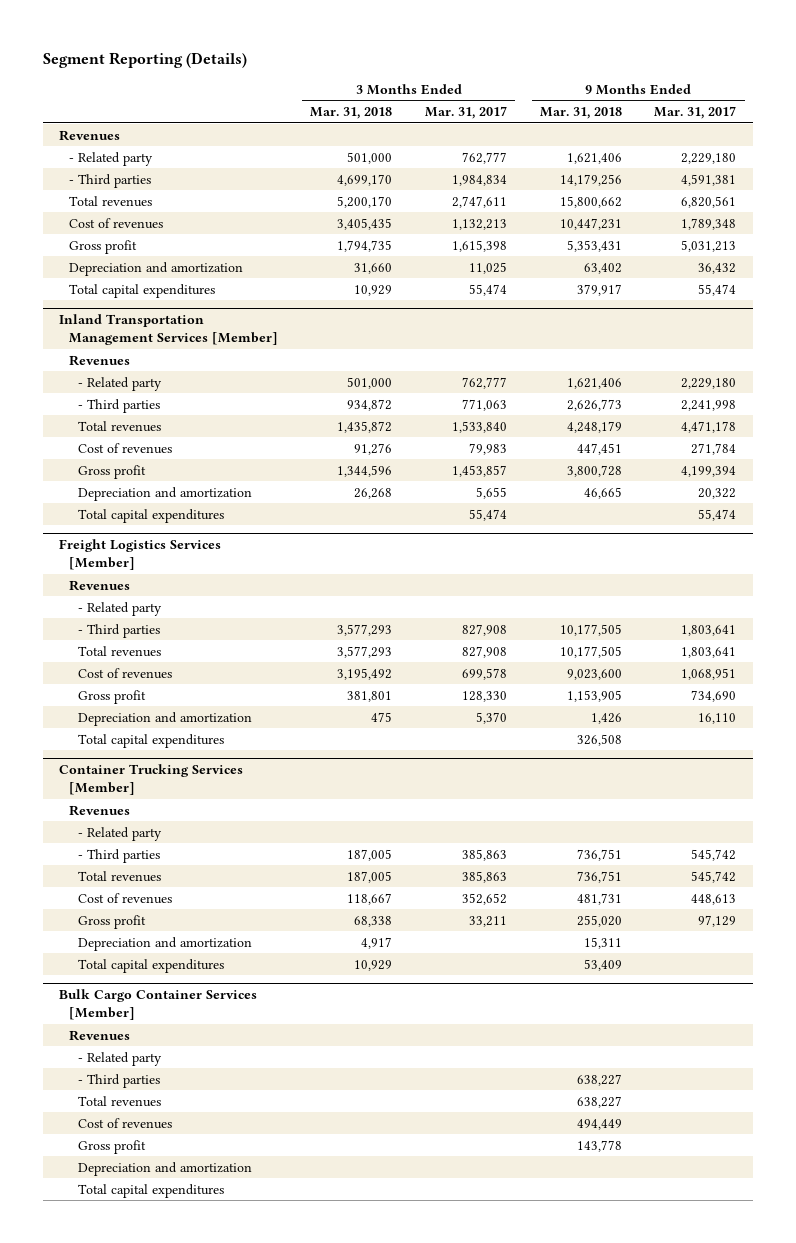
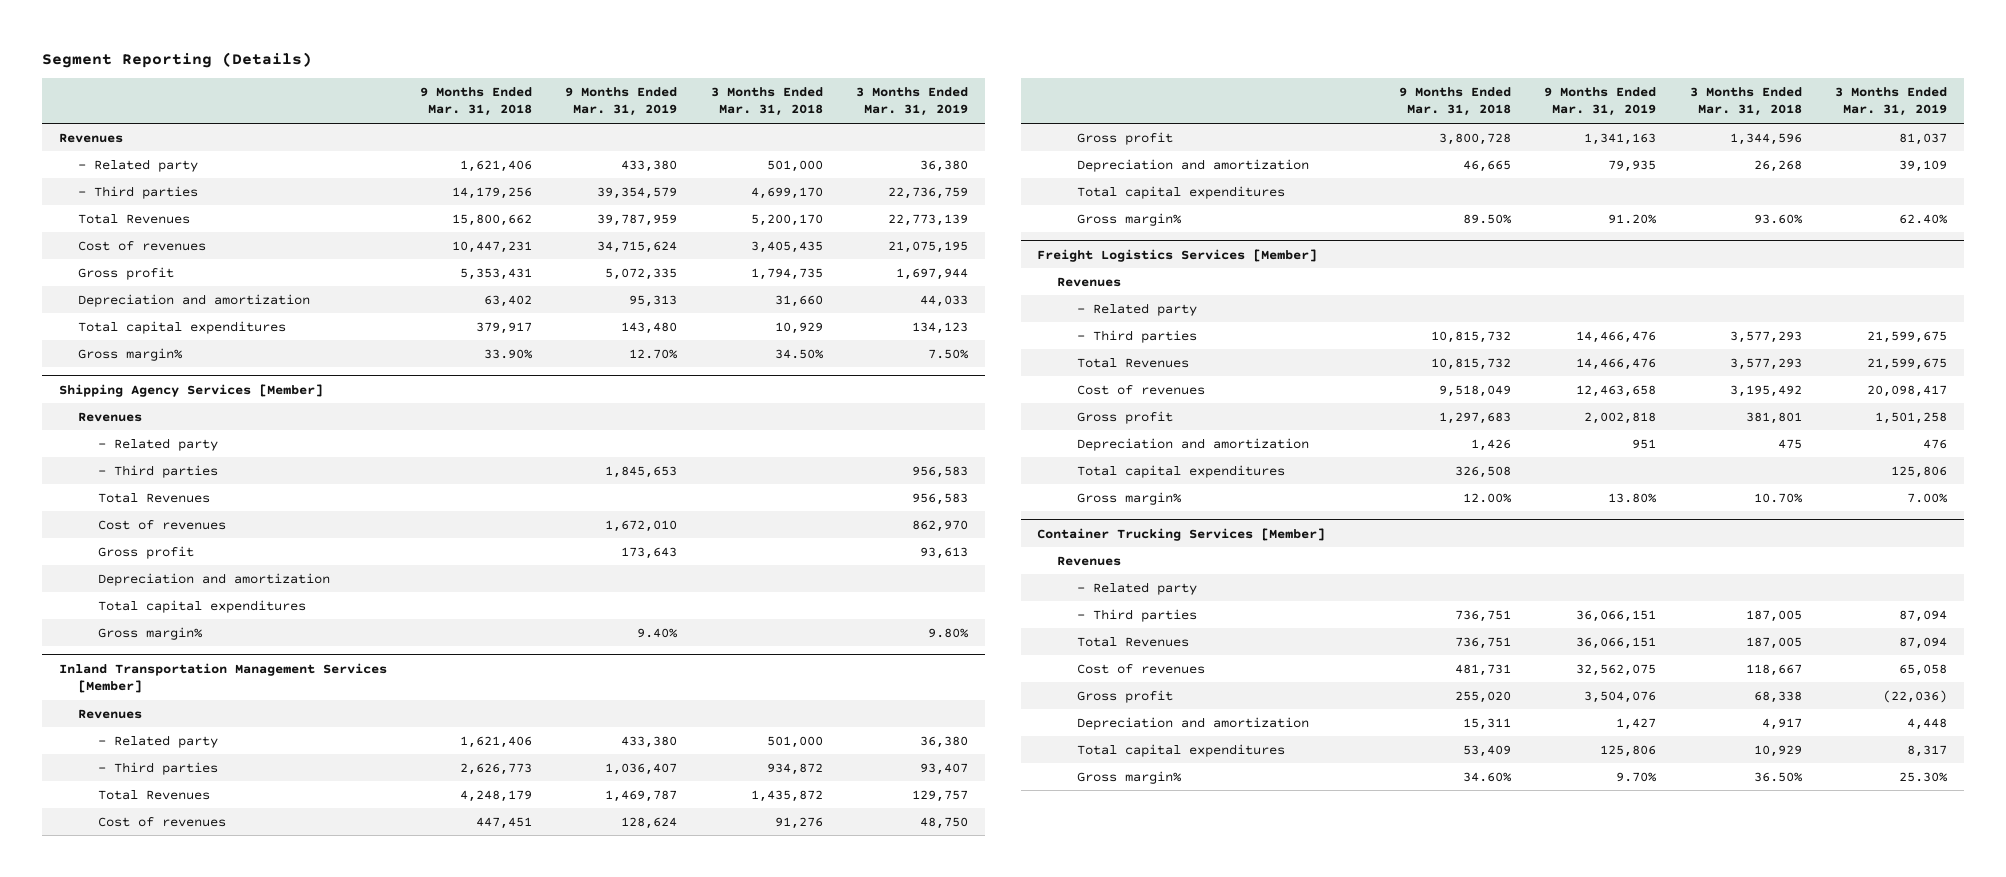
[425,106,508,120] Mar. 31, 2017 -> none
[654,106,737,120] Mar. 31, 2017 -> none
none -> [565,86,678,117] 9 Months Ended Mar. 31, 2019
none -> [856,86,969,117] 3 Months Ended Mar. 31, 2019
[68,195,152,207] Total revenues -> [78,213,191,224] Total Revenues
none -> [78,347,184,361] Gross margin%
none -> [58,383,323,397] Shipping Agency Services [Member]
none -> [78,411,143,422] Revenues
none -> [98,437,219,451] - Related party
none -> [98,464,219,478] - Third parties
none -> [98,492,211,503] Total Revenues
none -> [98,519,227,530] Cost of revenues
none -> [98,545,195,559] Gross profit
none -> [98,572,331,586] Depreciation and amortization
none -> [98,599,307,613] Total capital expenditures
none -> [98,626,204,640] Gross margin%
[78,420,162,432] Total revenues -> [98,789,211,800] Total Revenues
none -> [1077,212,1183,226] Gross margin%
[559,623,622,636] 10,177,505 -> [1430,330,1511,343] 10,815,732
[78,645,162,657] Total revenues -> [1077,357,1190,368] Total Revenues
[559,645,622,658] 10,177,505 -> [1430,357,1511,370] 10,815,732
[566,668,622,680] 9,023,600 -> [1438,384,1511,397] 9,518,049
[566,689,622,702] 1,153,905 -> [1438,411,1511,424] 1,297,683
none -> [1077,491,1183,505] Gross margin%
[78,870,162,882] Total revenues -> [1077,636,1190,647] Total Revenues
[59,989,258,1020] Bulk Cargo Container Services [Member] -> none
[68,1029,130,1041] Revenues -> none
[78,1051,163,1066] - Related party -> none
[78,1073,161,1088] - Third parties -> none
[78,1095,162,1107] Total revenues -> none
[78,1117,173,1129] Cost of revenues -> none
[78,1139,147,1154] Gross profit -> none
[78,1161,253,1176] Depreciation and amortization -> none
[78,1183,225,1198] Total capital expenditures -> none
none -> [1077,770,1183,784] Gross margin%

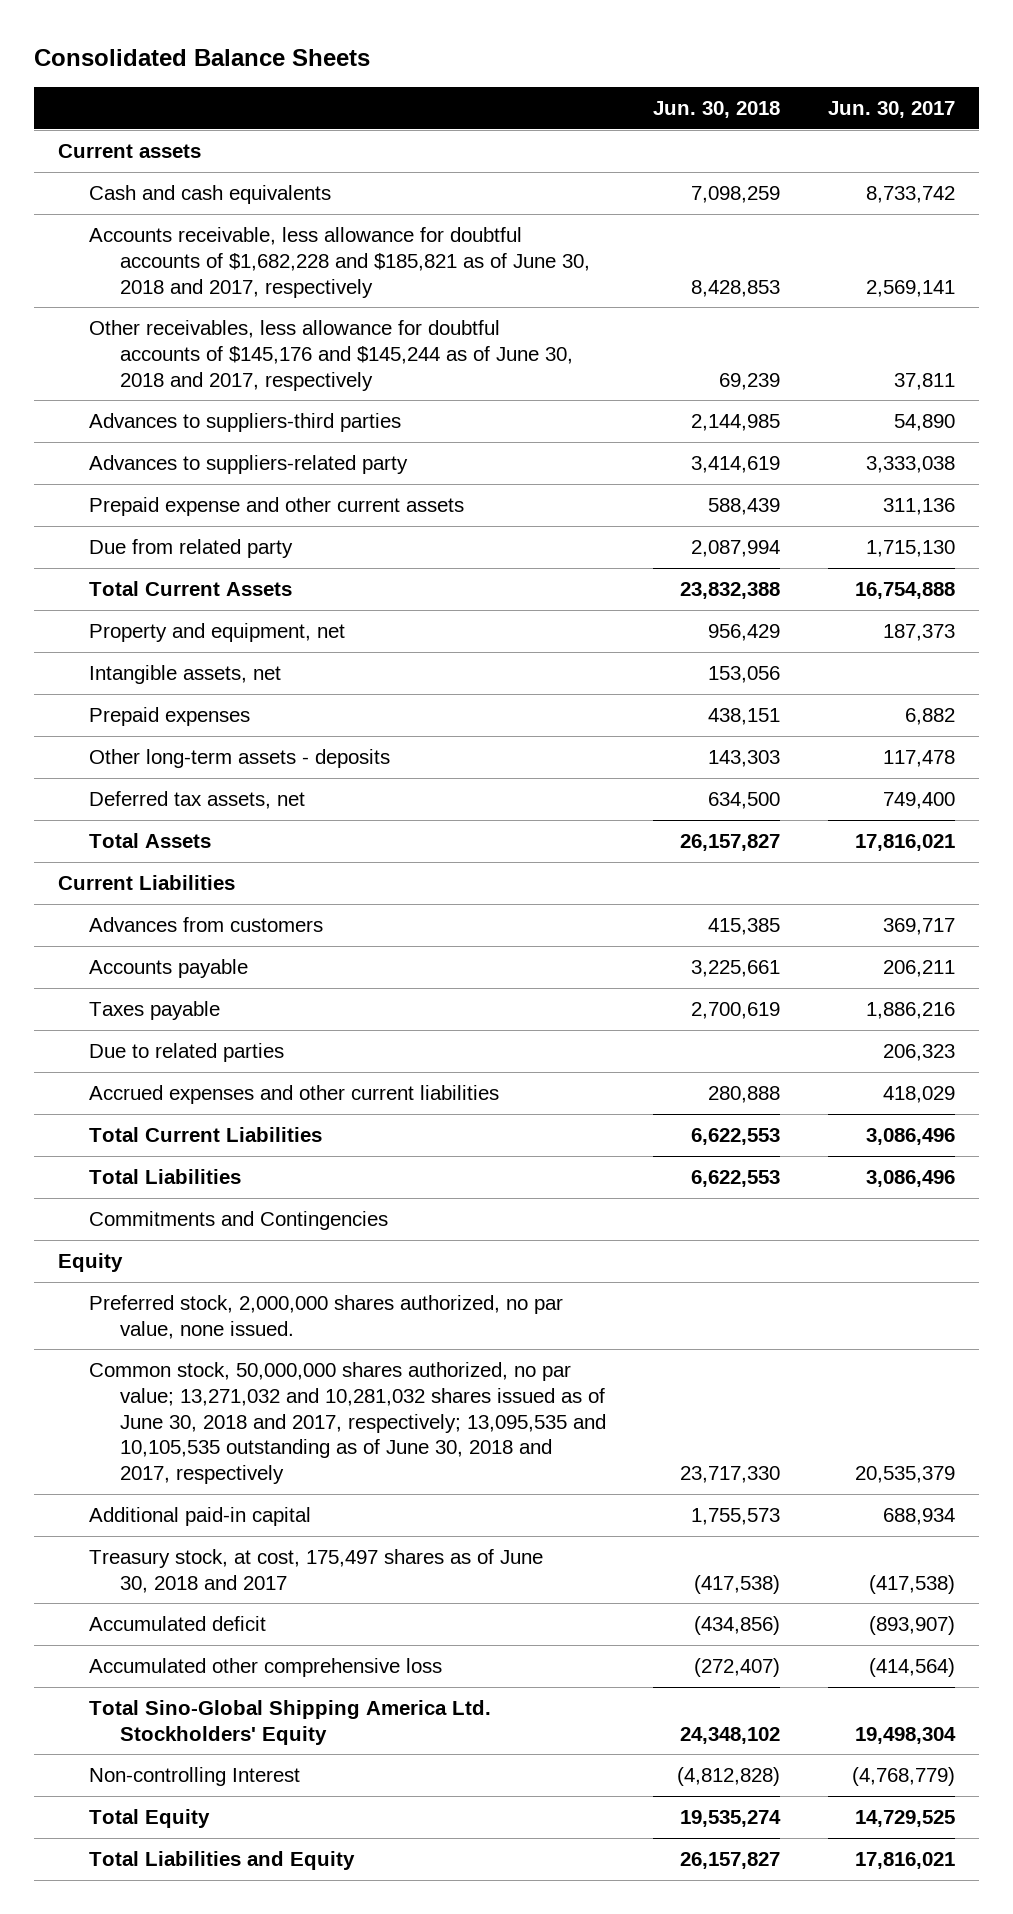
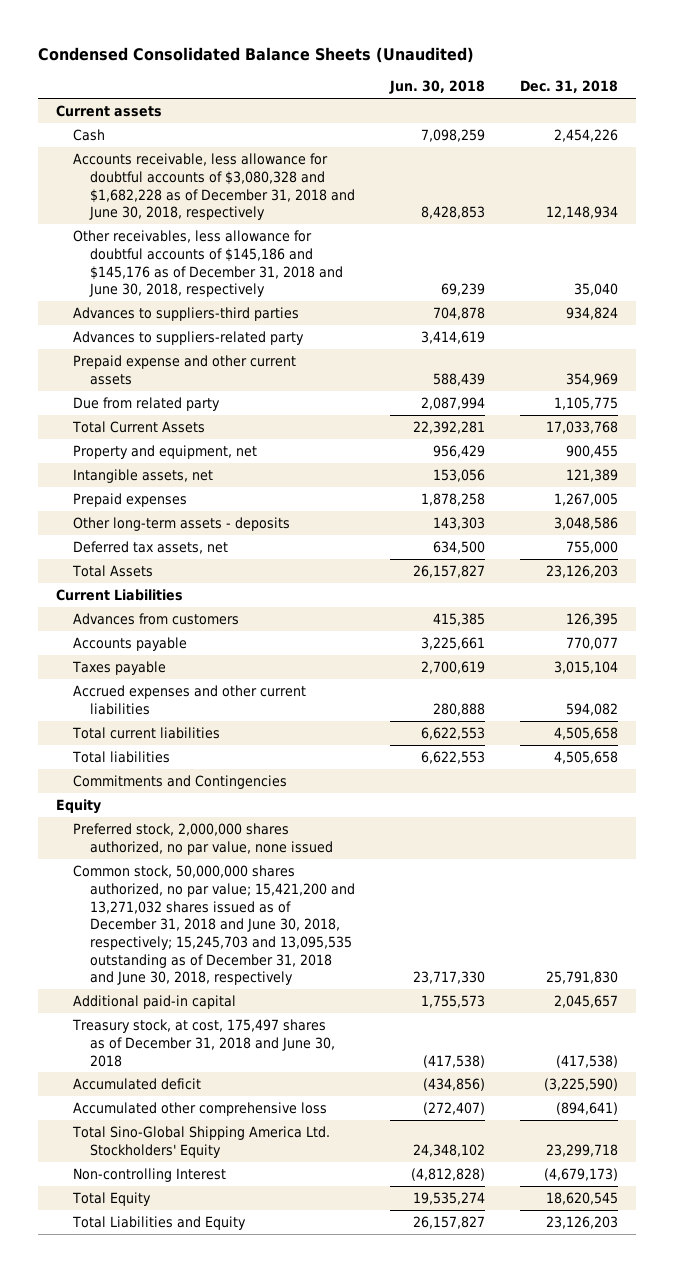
[34,49,371,67] Consolidated Balance Sheets -> [38,47,475,64] Condensed Consolidated Balance Sheets (Unaudited)
[828,100,956,118] Jun. 30, 2017 -> none
none -> [520,80,619,94] Dec. 31, 2018
[88,184,331,204] Cash and cash equivalents -> [73,129,106,142] Cash
[88,226,590,298] Accounts receivable, less allowance for doubtful accounts of $1,682,228 and $185,821 as of June 30, 2018 and 2017, respectively -> [73,153,356,221] Accounts receivable, less allowance for doubtful accounts of $3,080,328 and $1,682,228 as of December 31, 2018 and June 30, 2018, respectively
[88,319,573,391] Other receivables, less allowance for doubtful accounts of $145,176 and $145,244 as of June 30, 2018 and 2017, respectively -> [73,230,344,298] Other receivables, less allowance for doubtful accounts of $145,186 and $145,176 as of December 31, 2018 and June 30, 2018, respectively
[691,413,781,431] 2,144,985 -> [433,307,486,321] 704,878
[680,581,781,599] 23,832,388 -> [413,421,486,435] 22,392,281
[708,707,781,725] 438,151 -> [421,493,486,507] 1,878,258
[88,1042,284,1062] Due to related parties -> none
[88,1126,322,1142] Total Current Liabilities -> [72,727,221,740] Total current liabilities
[88,1168,241,1184] Total Liabilities -> [72,751,171,764] Total liabilities
[88,1294,563,1339] Preferred stock, 2,000,000 shares authorized, no par value, none issued. -> [73,823,334,855] Preferred stock, 2,000,000 shares authorized, no par value, none issued
[88,1361,606,1485] Common stock, 50,000,000 shares authorized, no par value; 13,271,032 and 10,281,032 shares issued as of June 30, 2018 and 2017, respectively; 13,095,535 and 10,105,535 outstanding as of June 30, 2018 and 2017, respectively -> [73,865,356,986] Common stock, 50,000,000 shares authorized, no par value; 15,421,200 and 13,271,032 shares issued as of December 31, 2018 and June 30, 2018, respectively; 15,245,703 and 13,095,535 outstanding as of December 31, 2018 and June 30, 2018, respectively
[88,1548,543,1593] Treasury stock, at cost, 175,497 shares as of June 30, 2018 and 2017 -> [72,1019,336,1067] Treasury stock, at cost, 175,497 shares as of December 31, 2018 and June 30, 2018

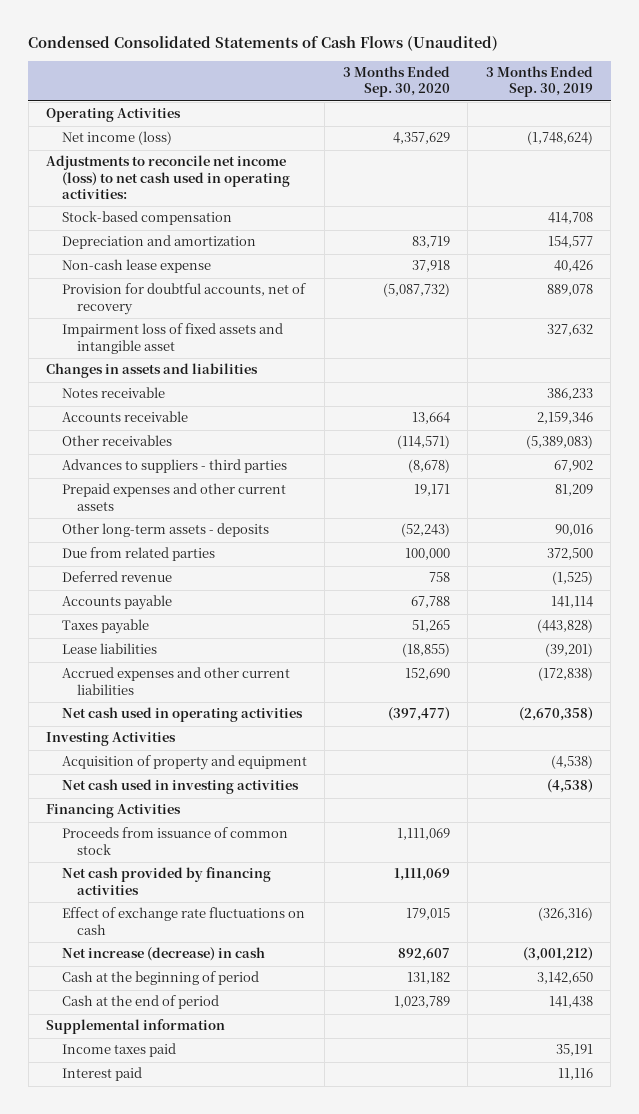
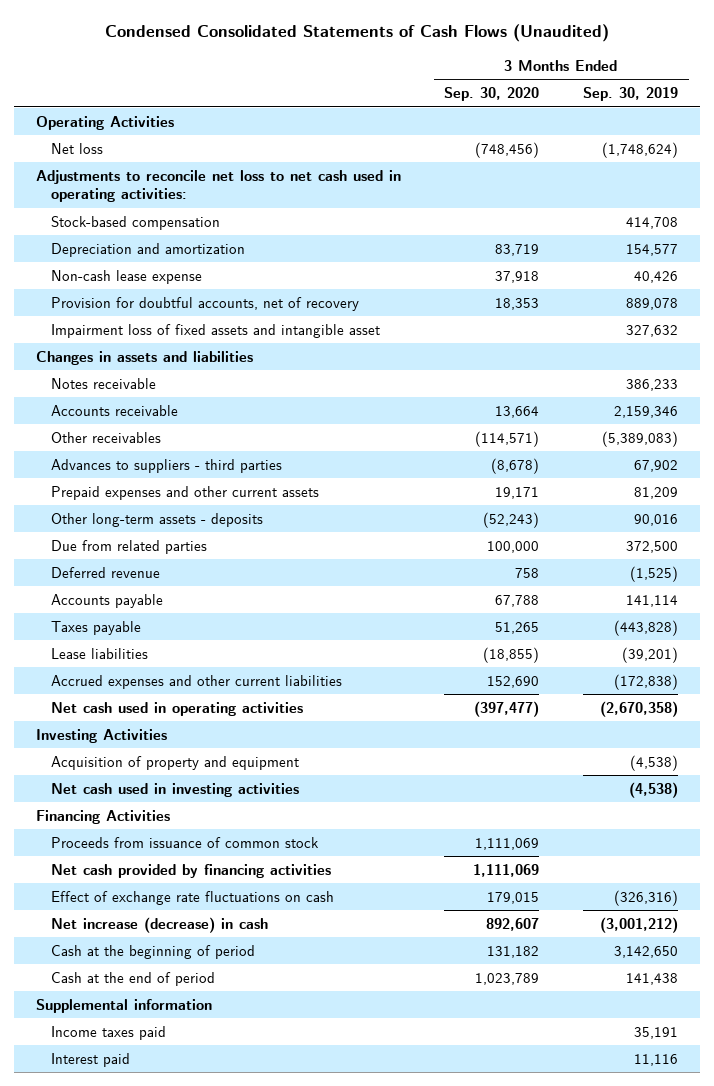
[61,131,172,146] Net income (loss) -> [50,142,103,154] Net loss
[392,132,450,145] 4,357,629 -> [475,141,540,158] (748,456)
[46,155,290,199] Adjustments to reconcile net income (loss) to net cash used in operating activities: -> [36,169,402,203] Adjustments to reconcile net loss to net cash used in operating activities:
[382,283,450,298] (5,087,732) -> [495,297,540,310] 18,353

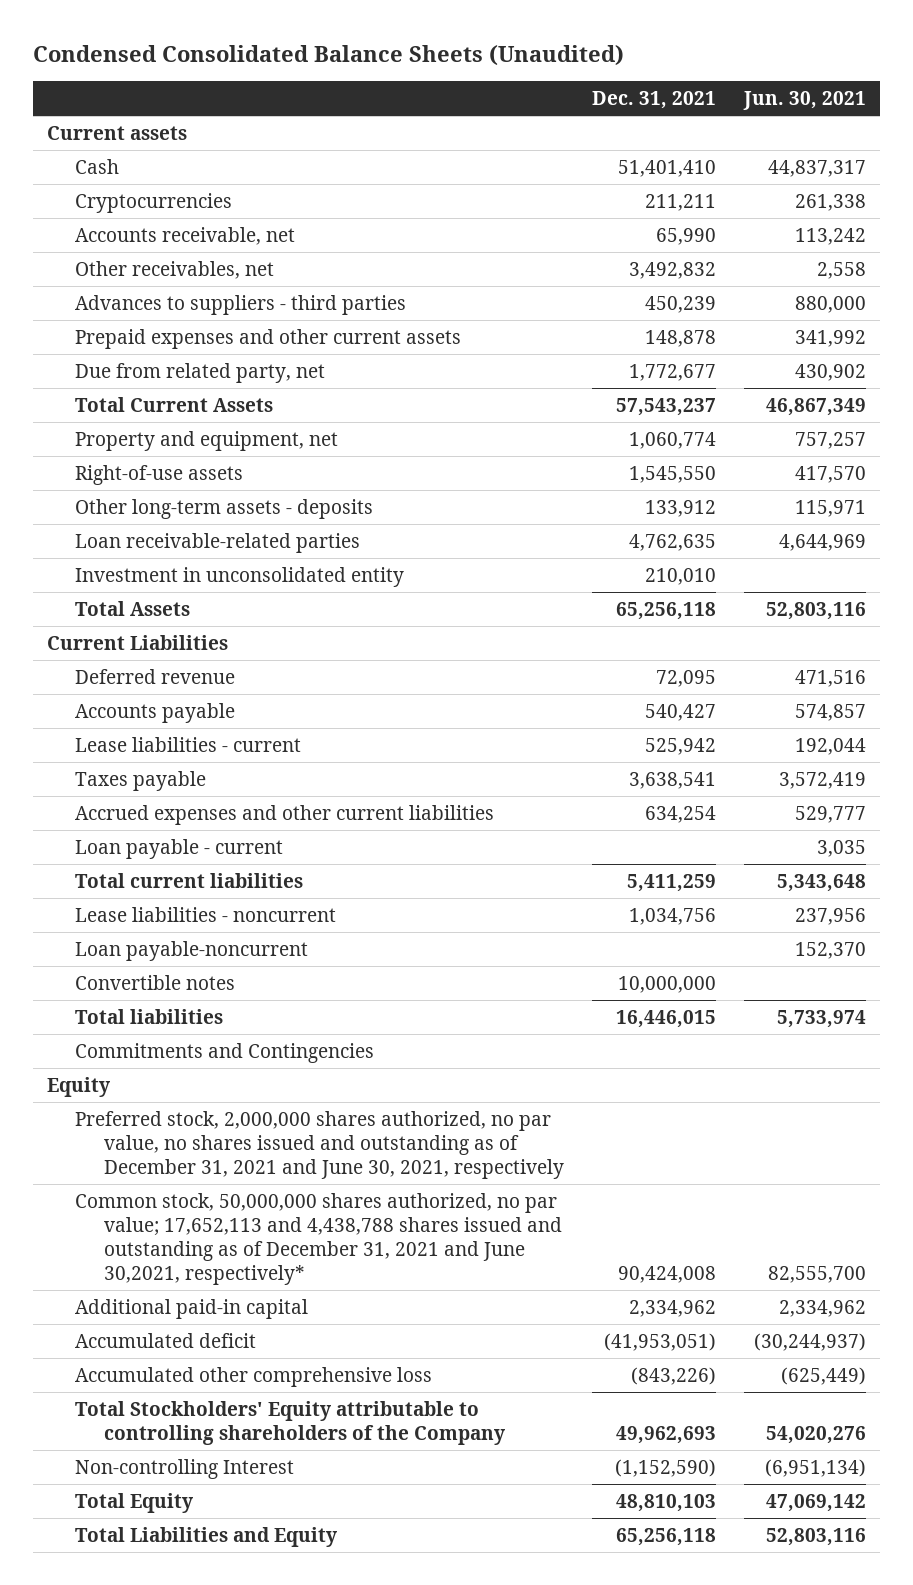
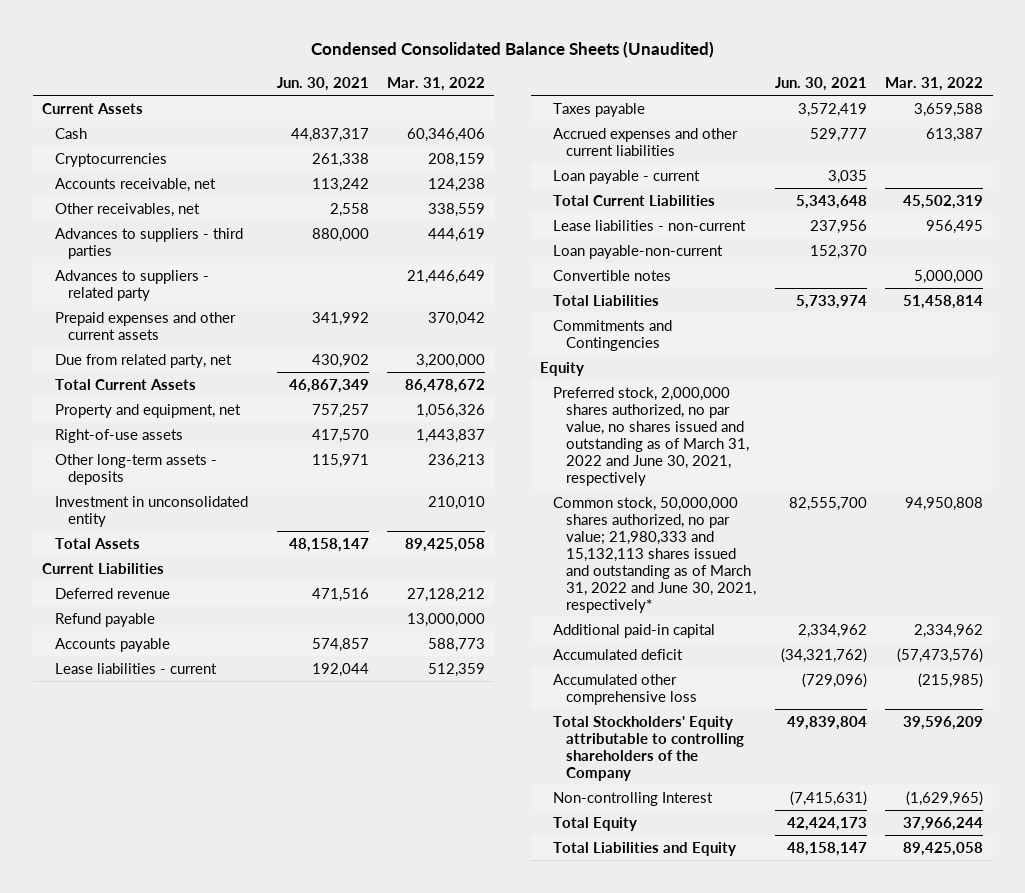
[592,90,717,109] Dec. 31, 2021 -> none
none -> [387,76,486,91] Mar. 31, 2022
[46,125,187,140] Current assets -> [41,102,143,114] Current Assets
none -> [54,269,209,301] Advances to suppliers - related party
[75,532,361,553] Loan receivable-related parties -> none
[766,601,867,620] 52,803,116 -> [288,537,369,552] 48,158,147
none -> [54,612,155,627] Refund payable
[75,872,304,888] Total current liabilities -> [553,194,716,206] Total Current Liabilities
[75,906,337,922] Lease liabilities - noncurrent -> [553,219,747,231] Lease liabilities - non-current
[75,940,309,961] Loan payable-noncurrent -> [553,244,724,259] Loan payable-non-current
[75,1008,224,1024] Total liabilities -> [553,294,660,306] Total Liabilities
[75,1110,564,1179] Preferred stock, 2,000,000 shares authorized, no par value, no shares issued and outstanding as of December 31, 2021 and June 30, 2021, respectively -> [553,386,750,486] Preferred stock, 2,000,000 shares authorized, no par value, no shares issued and outstanding as of March 31, 2022 and June 30, 2021, respectively
[75,1192,562,1285] Common stock, 50,000,000 shares authorized, no par value; 17,652,113 and 4,438,788 shares issued and outstanding as of December 31, 2021 and June 30,2021, respectively* -> [553,496,757,613] Common stock, 50,000,000 shares authorized, no par value; 21,980,333 and 15,132,113 shares issued and outstanding as of March 31, 2022 and June 30, 2021, respectively*
[754,1332,867,1351] (30,244,937) -> [780,647,867,663] (34,321,762)
[781,1366,867,1385] (625,449) -> [801,672,867,688] (729,096)
[766,1425,867,1444] 54,020,276 -> [786,715,867,730] 49,839,804
[765,1458,867,1477] (6,951,134) -> [789,790,867,806] (7,415,631)
[766,1493,867,1512] 47,069,142 -> [786,816,867,831] 42,424,173
[766,1527,867,1546] 52,803,116 -> [786,841,867,856] 48,158,147

